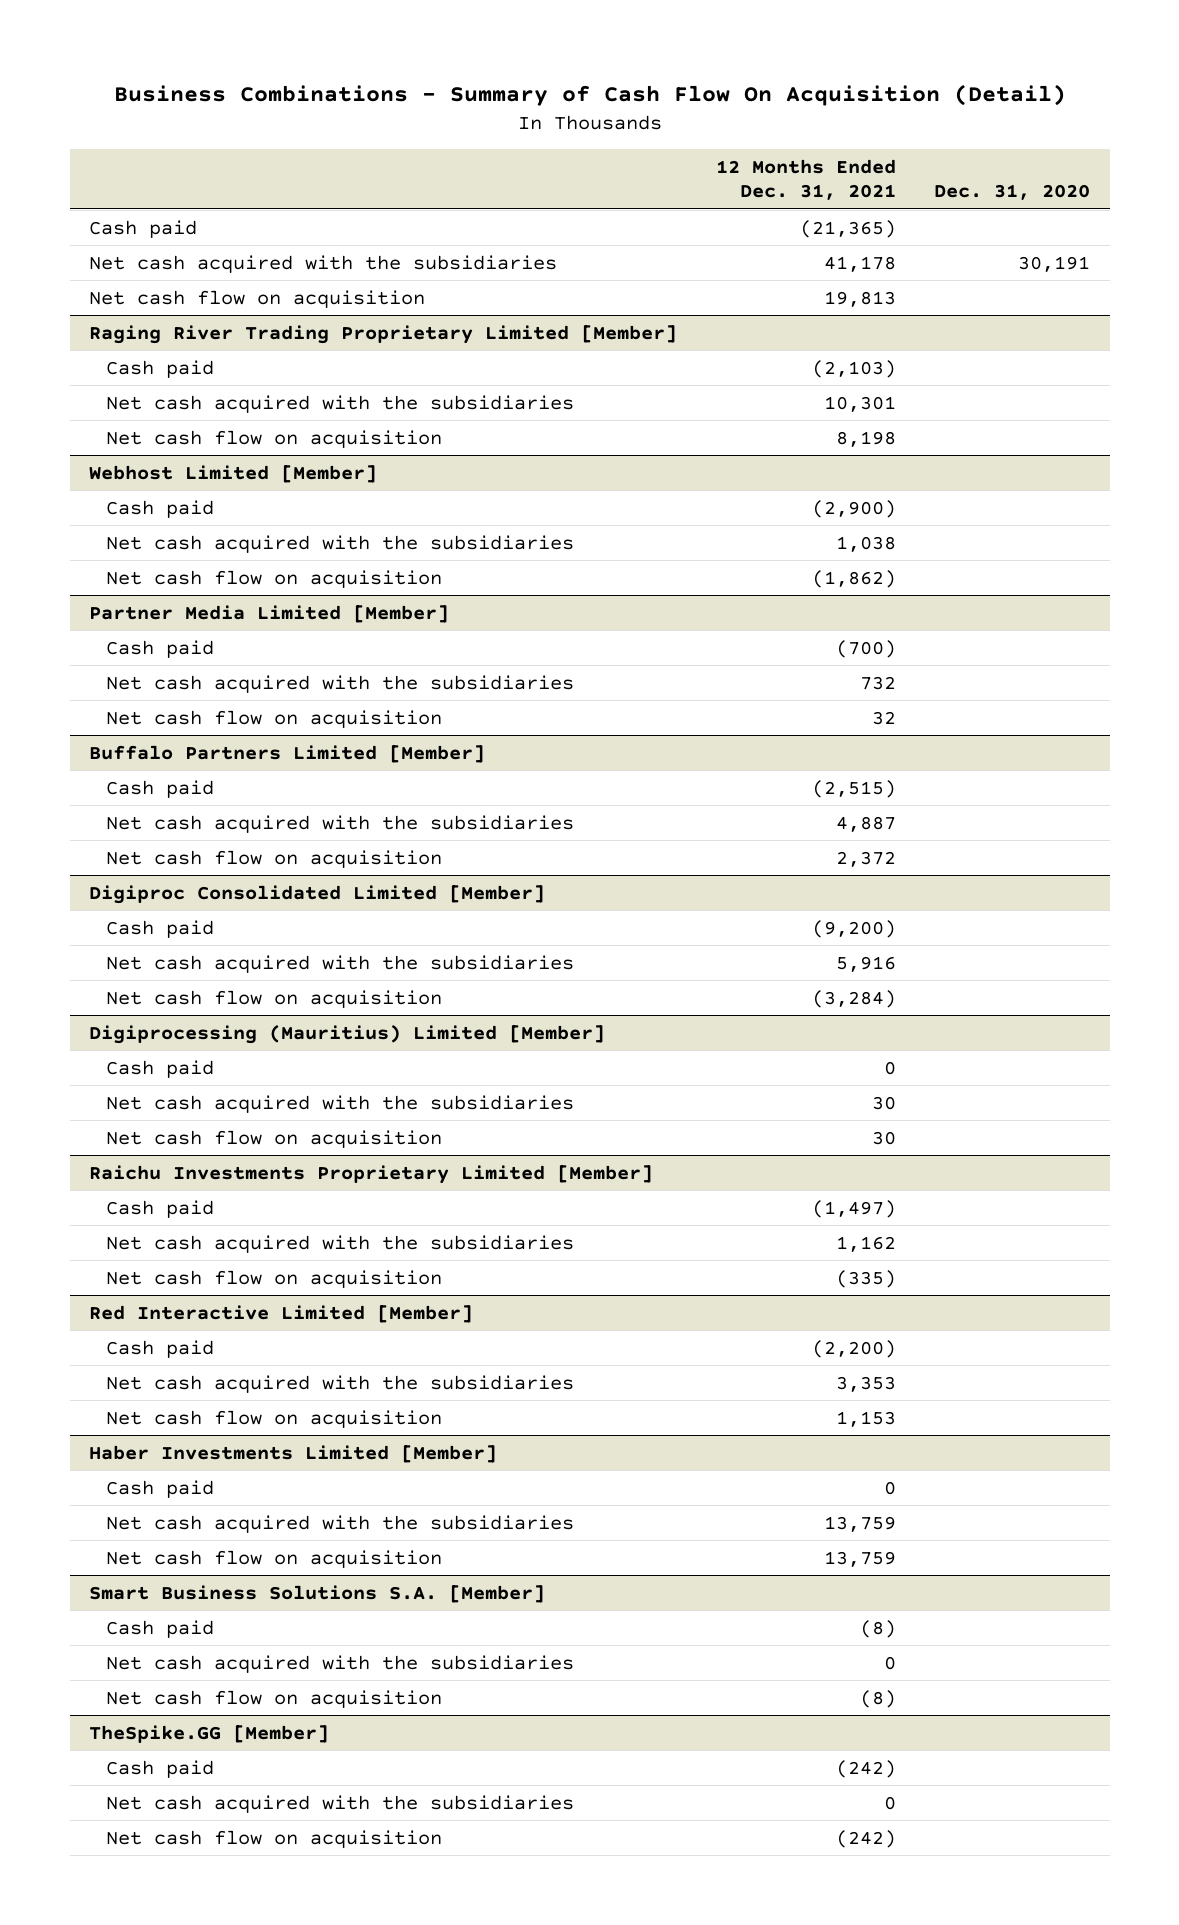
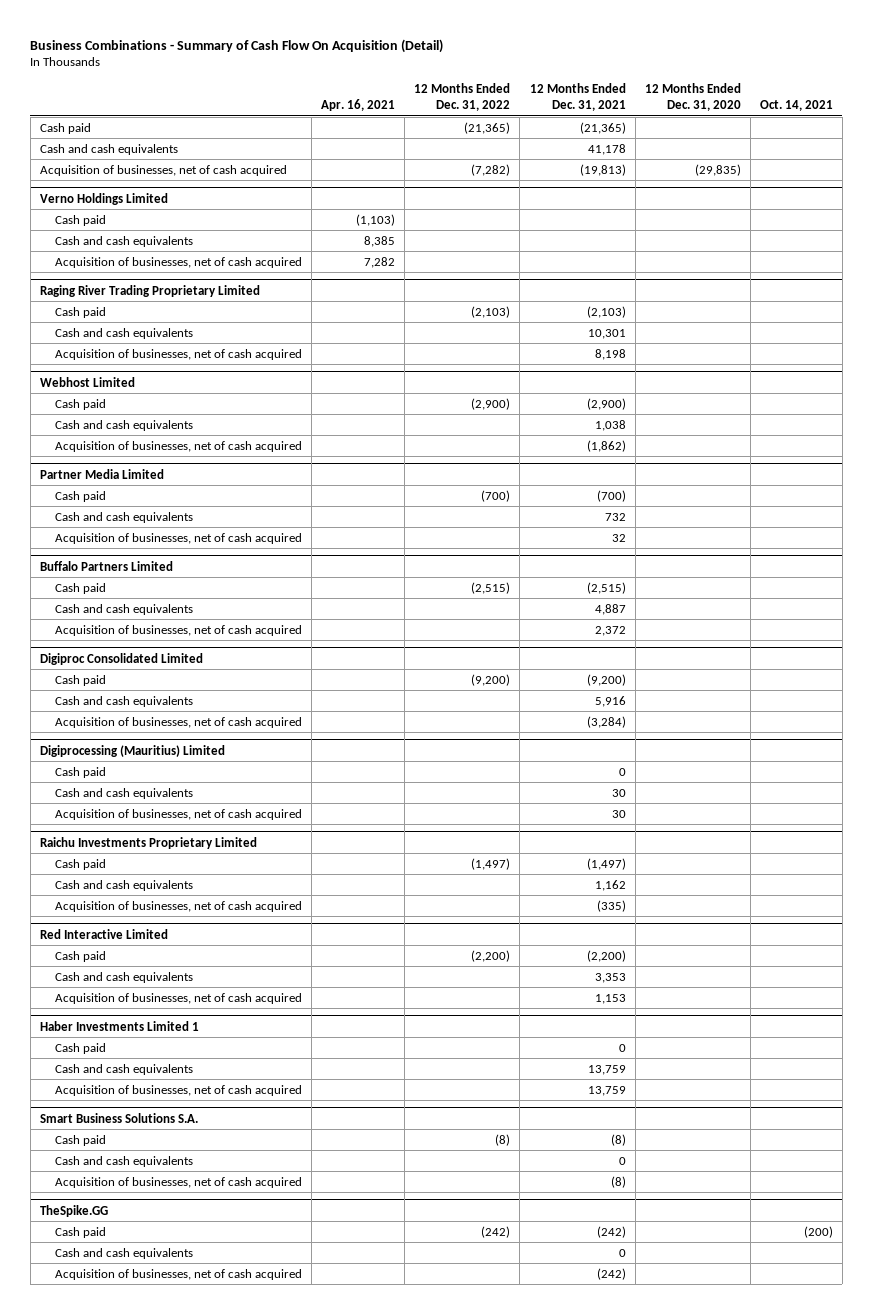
[934,184,1091,201] Dec. 31, 2020 -> none
none -> [321,99,396,112] Apr. 16, 2021
none -> [414,83,511,112] 12 Months Ended Dec. 31, 2022
none -> [644,83,741,112] 12 Months Ended Dec. 31, 2020
none -> [759,100,833,112] Oct. 14, 2021
[89,254,558,273] Net cash acquired with the subsidiaries -> [39,143,178,155] Cash and cash equivalents
[89,289,426,308] Net cash flow on acquisition -> [39,164,287,176] Acquisition of businesses, net of cash acquired
[823,290,896,307] 19,813 -> [579,163,626,176] (19,813)
none -> [39,192,168,205] Verno Holdings Limited
none -> [55,214,107,226] Cash paid
none -> [55,235,194,247] Cash and cash equivalents
none -> [55,256,303,268] Acquisition of businesses, net of cash acquired
[89,324,678,344] Raging River Trading Proprietary Limited [Member] -> [39,284,260,297] Raging River Trading Proprietary Limited
[106,394,575,413] Net cash acquired with the subsidiaries -> [55,327,194,339] Cash and cash equivalents
[106,429,443,448] Net cash flow on acquisition -> [55,348,303,360] Acquisition of businesses, net of cash acquired
[89,464,378,483] Webhost Limited [Member] -> [39,376,135,387] Webhost Limited
[106,534,575,553] Net cash acquired with the subsidiaries -> [55,419,194,431] Cash and cash equivalents
[106,569,443,588] Net cash flow on acquisition -> [55,440,303,452] Acquisition of businesses, net of cash acquired
[89,604,450,623] Partner Media Limited [Member] -> [39,468,164,479] Partner Media Limited
[106,674,575,693] Net cash acquired with the subsidiaries -> [55,511,194,523] Cash and cash equivalents
[106,709,443,728] Net cash flow on acquisition -> [55,532,303,544] Acquisition of businesses, net of cash acquired
[89,744,486,763] Buffalo Partners Limited [Member] -> [39,560,173,571] Buffalo Partners Limited
[106,814,575,833] Net cash acquired with the subsidiaries -> [55,603,194,615] Cash and cash equivalents
[106,849,443,868] Net cash flow on acquisition -> [55,624,303,636] Acquisition of businesses, net of cash acquired
[89,884,546,904] Digiproc Consolidated Limited [Member] -> [39,652,203,665] Digiproc Consolidated Limited
[106,954,575,973] Net cash acquired with the subsidiaries -> [55,695,194,707] Cash and cash equivalents
[106,989,443,1008] Net cash flow on acquisition -> [55,716,303,728] Acquisition of businesses, net of cash acquired
[89,1024,606,1044] Digiprocessing (Mauritius) Limited [Member] -> [39,744,225,757] Digiprocessing (Mauritius) Limited
[106,1094,575,1113] Net cash acquired with the subsidiaries -> [55,787,194,799] Cash and cash equivalents
[106,1129,443,1148] Net cash flow on acquisition -> [55,808,303,820] Acquisition of businesses, net of cash acquired
[89,1164,654,1184] Raichu Investments Proprietary Limited [Member] -> [39,836,257,849] Raichu Investments Proprietary Limited
[106,1234,575,1253] Net cash acquired with the subsidiaries -> [55,879,194,891] Cash and cash equivalents
[106,1269,443,1288] Net cash flow on acquisition -> [55,900,303,912] Acquisition of businesses, net of cash acquired
[89,1304,474,1323] Red Interactive Limited [Member] -> [39,928,168,939] Red Interactive Limited
[106,1374,575,1393] Net cash acquired with the subsidiaries -> [55,971,194,983] Cash and cash equivalents
[106,1409,443,1428] Net cash flow on acquisition -> [55,992,303,1004] Acquisition of businesses, net of cash acquired
[89,1444,498,1463] Haber Investments Limited [Member] -> [39,1020,199,1031] Haber Investments Limited 1
[106,1514,575,1533] Net cash acquired with the subsidiaries -> [55,1063,194,1075] Cash and cash equivalents
[106,1549,443,1568] Net cash flow on acquisition -> [55,1084,303,1096] Acquisition of businesses, net of cash acquired
[89,1584,546,1603] Smart Business Solutions S.A. [Member] -> [39,1112,198,1123] Smart Business Solutions S.A.
[106,1654,575,1673] Net cash acquired with the subsidiaries -> [55,1155,194,1167] Cash and cash equivalents
[106,1689,443,1708] Net cash flow on acquisition -> [55,1176,303,1188] Acquisition of businesses, net of cash acquired
[89,1724,330,1743] TheSpike.GG [Member] -> [39,1204,108,1217] TheSpike.GG
[106,1794,575,1813] Net cash acquired with the subsidiaries -> [55,1247,194,1259] Cash and cash equivalents
[106,1829,443,1848] Net cash flow on acquisition -> [55,1268,303,1280] Acquisition of businesses, net of cash acquired

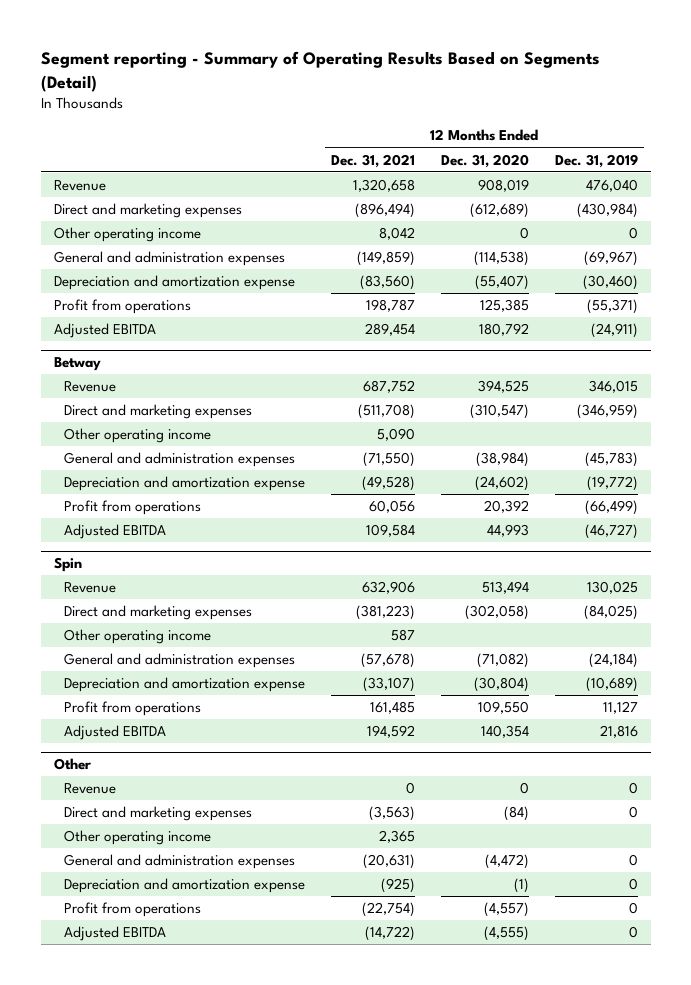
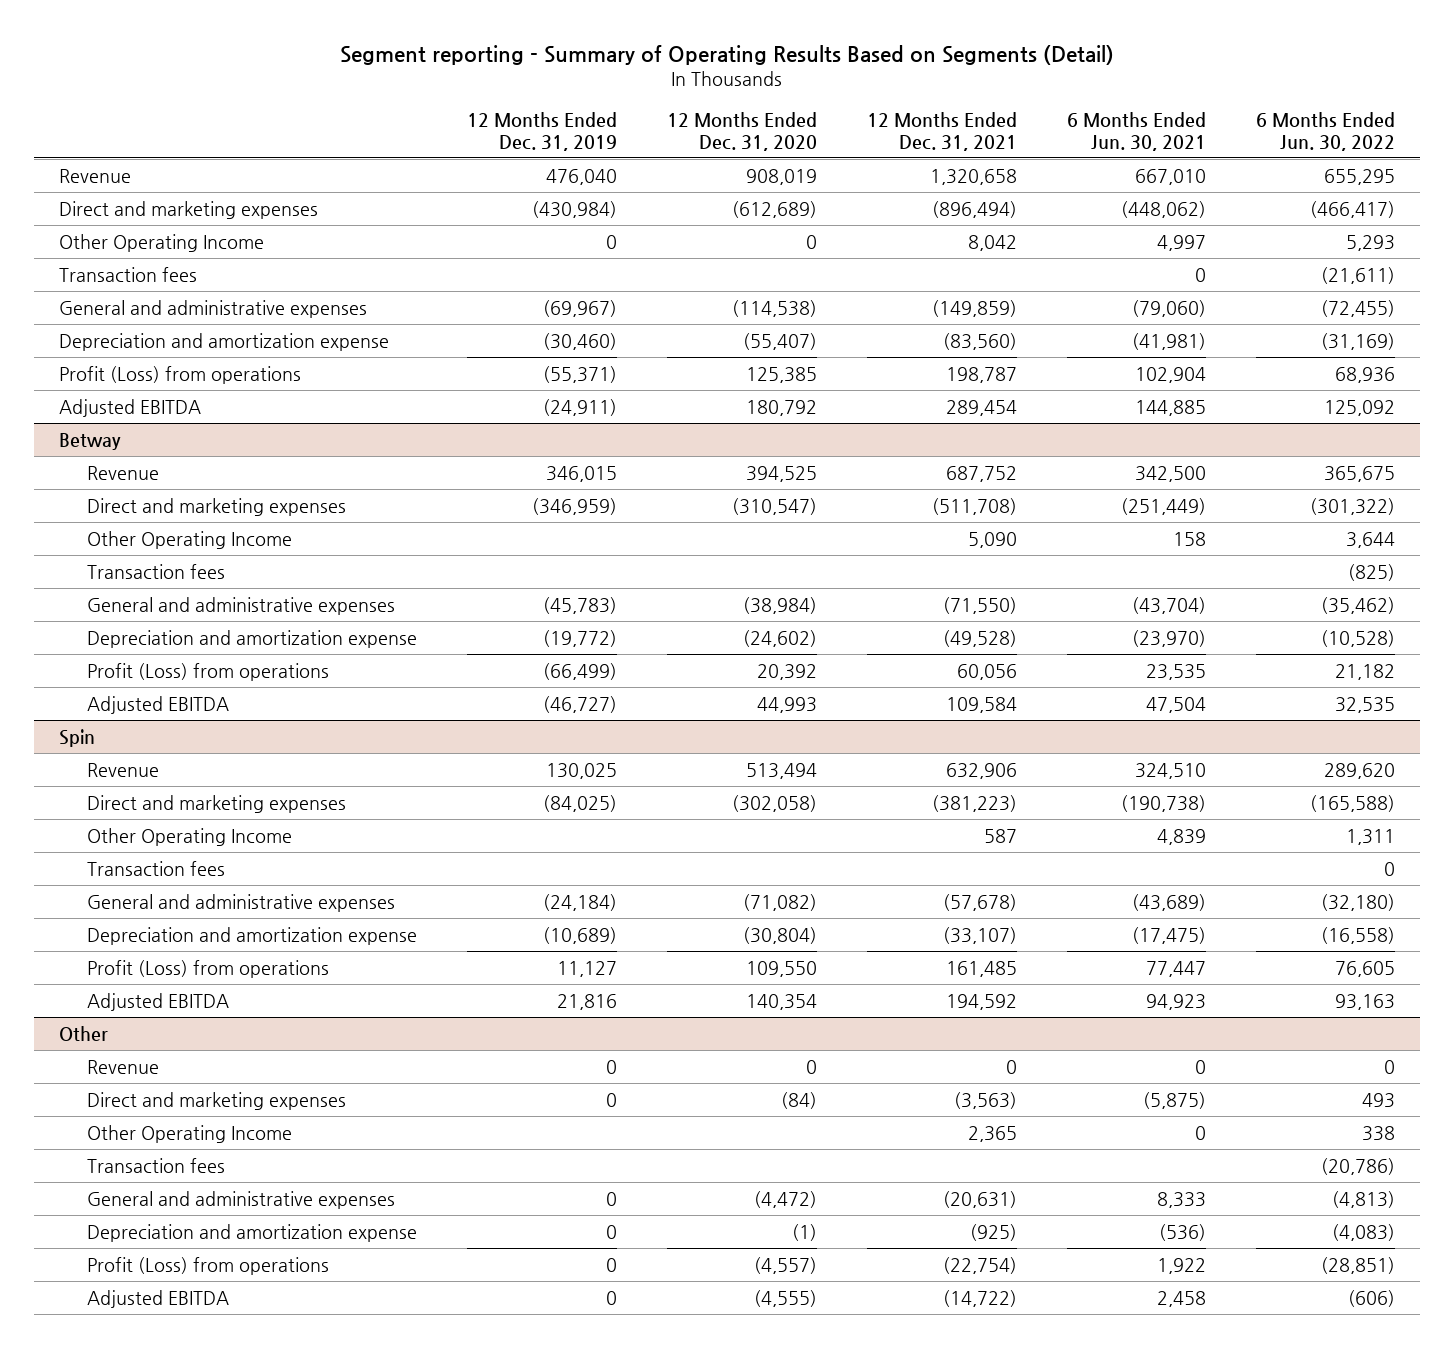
none -> [1067,111,1207,151] 6 Months Ended Jun. 30, 2021
none -> [1256,111,1396,151] 6 Months Ended Jun. 30, 2022
[53,227,201,243] Other operating income -> [58,233,264,252] Other Operating Income
none -> [58,266,197,282] Transaction fees
[53,251,285,267] General and administration expenses -> [58,299,367,318] General and administrative expenses
[53,299,191,315] Profit from operations -> [58,365,301,384] Profit (Loss) from operations
[64,428,212,444] Other operating income -> [86,530,292,549] Other Operating Income
none -> [86,563,225,579] Transaction fees
[64,452,296,468] General and administration expenses -> [86,596,395,615] General and administrative expenses
[64,500,202,516] Profit from operations -> [86,662,329,681] Profit (Loss) from operations
[64,629,212,645] Other operating income -> [86,827,292,846] Other Operating Income
none -> [86,860,225,876] Transaction fees
[64,653,296,669] General and administration expenses -> [86,893,395,912] General and administrative expenses
[64,701,202,717] Profit from operations -> [86,959,329,978] Profit (Loss) from operations
[64,830,212,846] Other operating income -> [86,1124,292,1143] Other Operating Income
none -> [86,1157,225,1173] Transaction fees
[64,854,296,870] General and administration expenses -> [86,1190,395,1209] General and administrative expenses
[64,902,202,918] Profit from operations -> [86,1256,329,1275] Profit (Loss) from operations

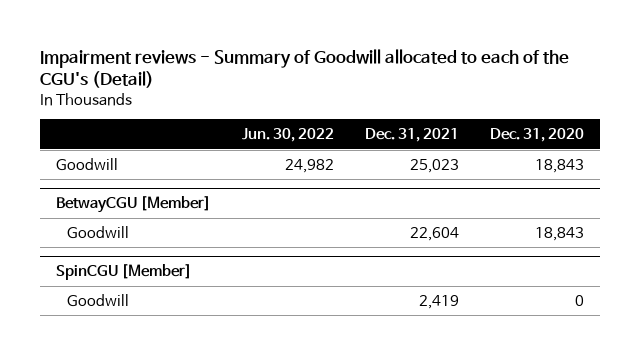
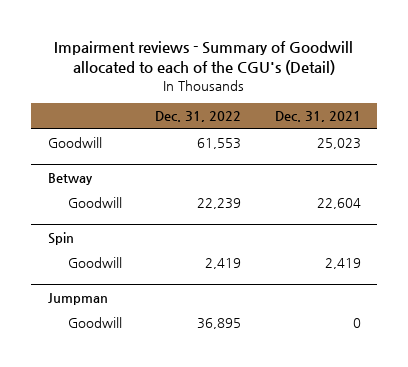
[241,128,334,143] Jun. 30, 2022 -> none
[490,128,585,143] Dec. 31, 2020 -> none
none -> [155,111,242,123] Dec. 31, 2022
[55,196,211,214] BetwayCGU [Member] -> [47,172,93,185] Betway
[55,264,192,281] SpinCGU [Member] -> [47,231,74,245] Spin
none -> [47,292,108,305] Jumpman
none -> [68,317,123,329] Goodwill

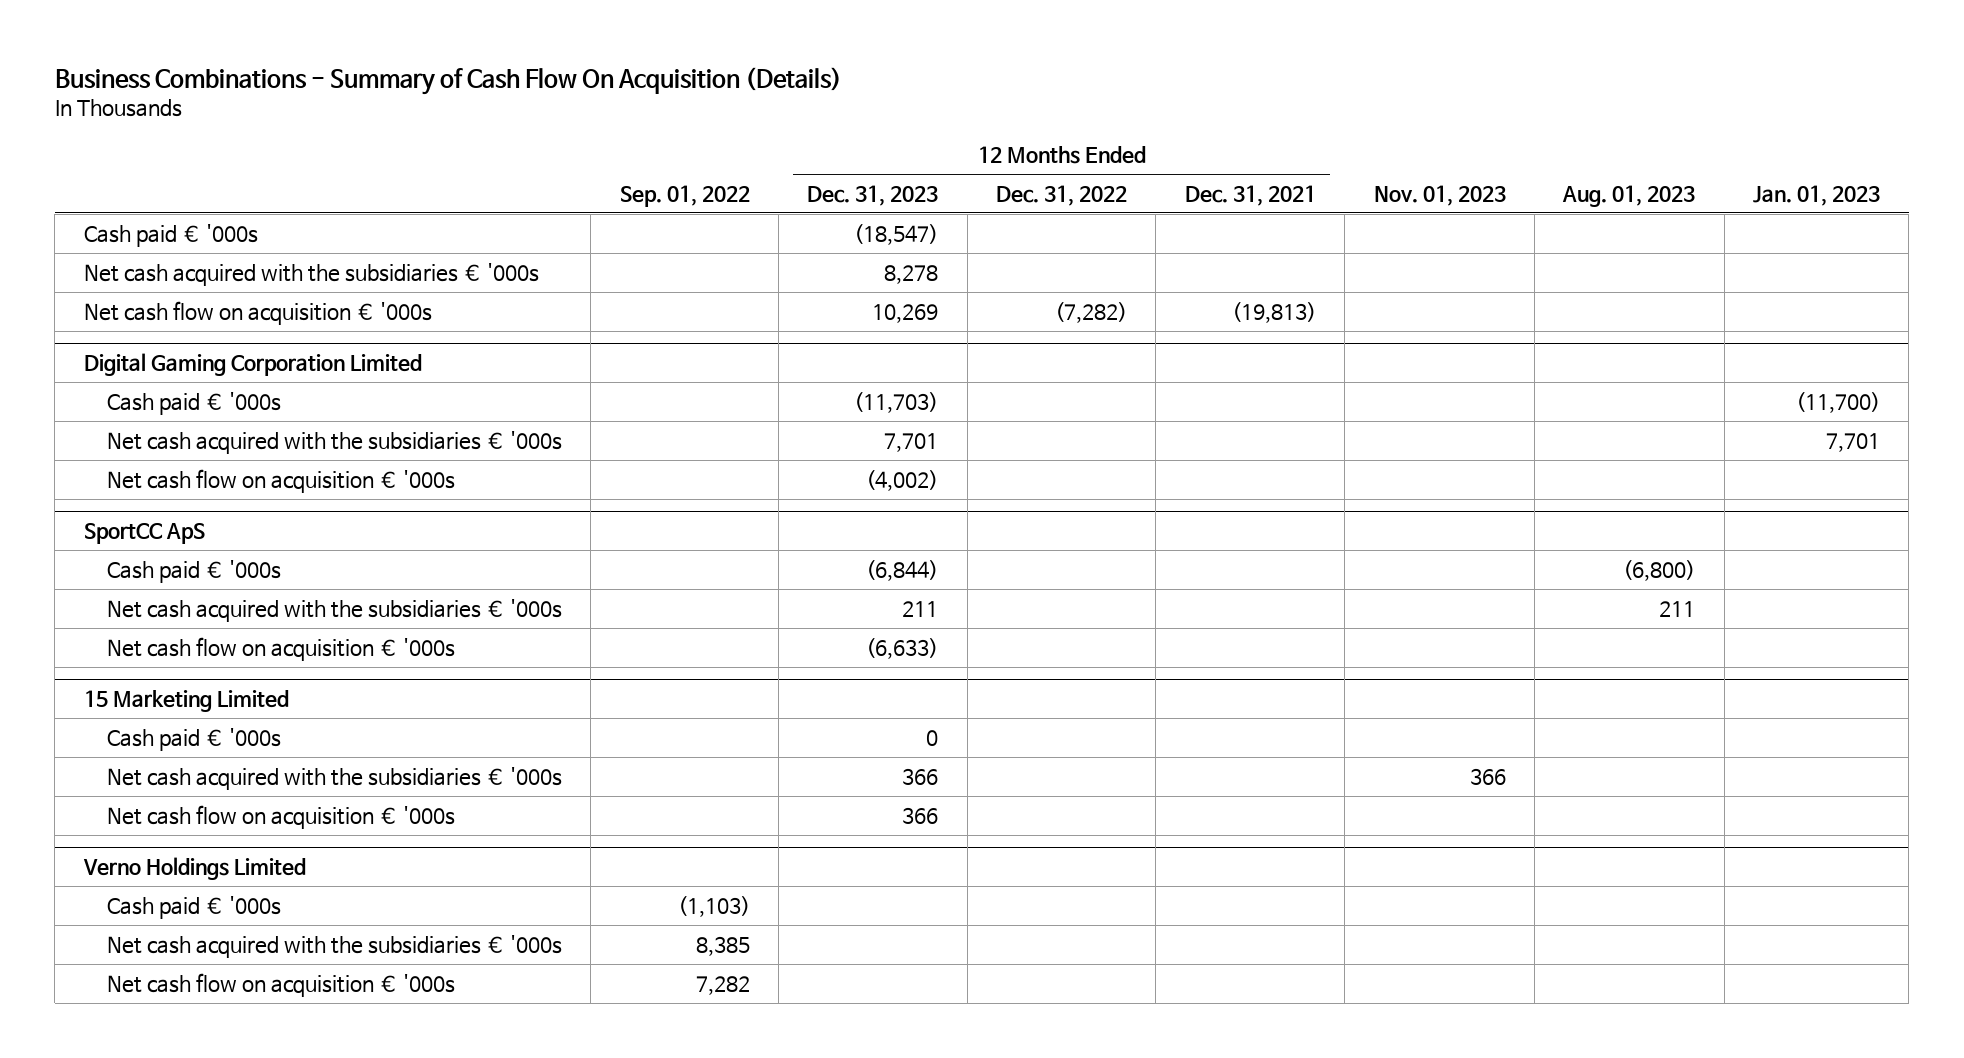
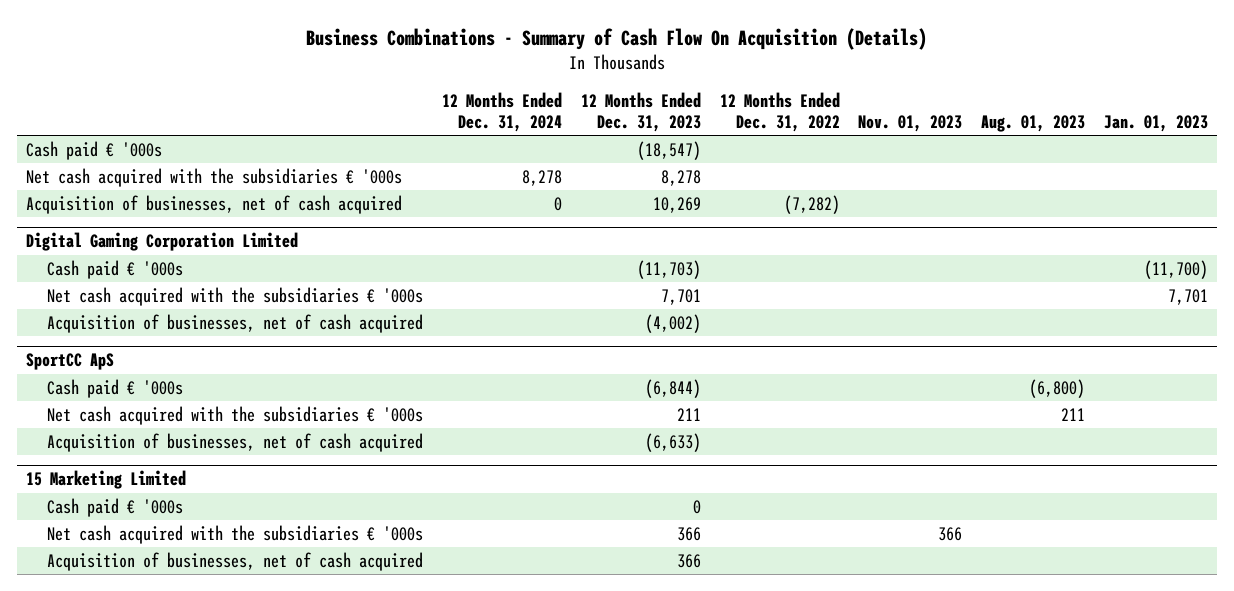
[619,185,750,208] Sep. 01, 2022 -> none
[1184,185,1316,207] Dec. 31, 2021 -> none
none -> [441,91,562,133] 12 Months Ended Dec. 31, 2024
[83,300,432,325] Net cash flow on acquisition € '000s -> [26,194,403,214] Acquisition of businesses, net of cash acquired
[106,468,455,493] Net cash flow on acquisition € '000s -> [47,313,424,333] Acquisition of businesses, net of cash acquired
[106,636,455,661] Net cash flow on acquisition € '000s -> [47,432,424,452] Acquisition of businesses, net of cash acquired
[82,857,306,881] Verno Holdings Limited -> none
[106,895,281,919] Cash paid € '000s -> none
[106,934,562,958] Net cash acquired with the subsidiaries € '000s -> none
[106,972,455,997] Net cash flow on acquisition € '000s -> none
[106,804,455,829] Net cash flow on acquisition € '000s -> [47,551,424,571] Acquisition of businesses, net of cash acquired

